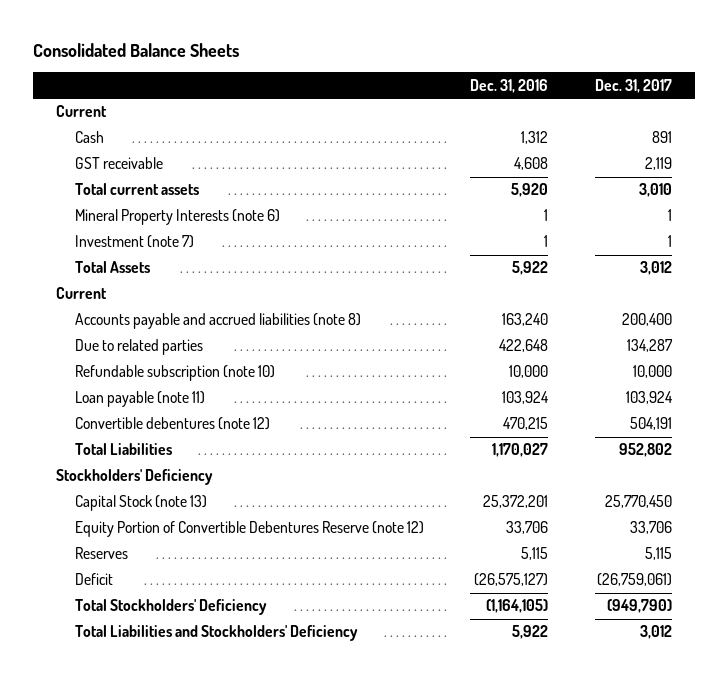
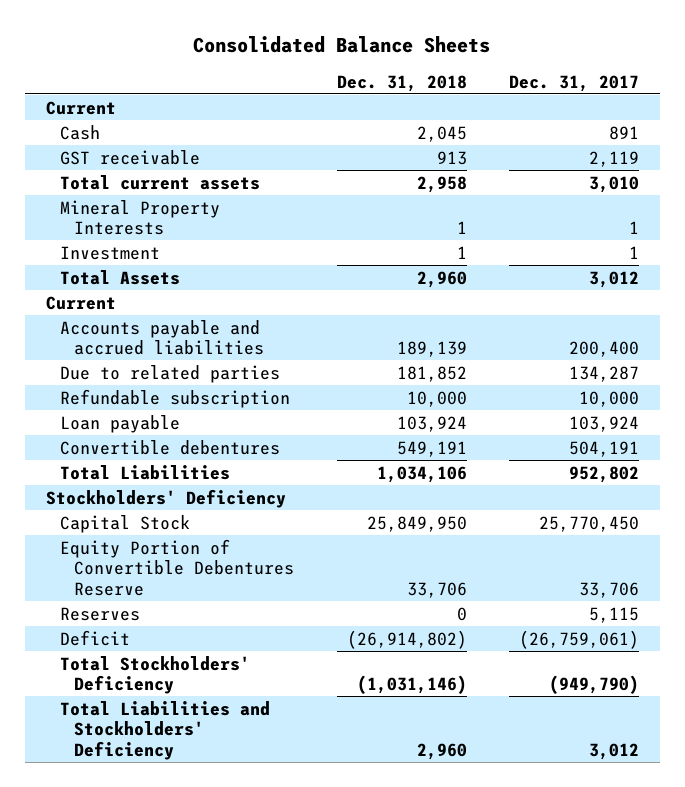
[470,78,549,93] Dec. 31, 2016 -> none
none -> [336,74,467,92] Dec. 31, 2018
[74,209,280,226] Mineral Property Interests (note 6) -> [59,199,220,236] Mineral Property Interests
[74,235,194,249] Investment (note 7) -> [59,245,160,260] Investment
[74,313,361,330] Accounts payable and accrued liabilities (note 8) -> [59,319,265,356] Accounts payable and accrued liabilities
[74,365,275,382] Refundable subscription (note 10) -> [59,388,290,408] Refundable subscription
[74,391,205,408] Loan payable (note 11) -> [59,414,180,433] Loan payable
[74,417,270,431] Convertible debentures (note 12) -> [59,439,280,455] Convertible debentures
[74,495,207,512] Capital Stock (note 13) -> [59,514,190,533] Capital Stock
[74,521,424,538] Equity Portion of Convertible Debentures Reserve (note 12) -> [59,538,295,596] Equity Portion of Convertible Debentures Reserve

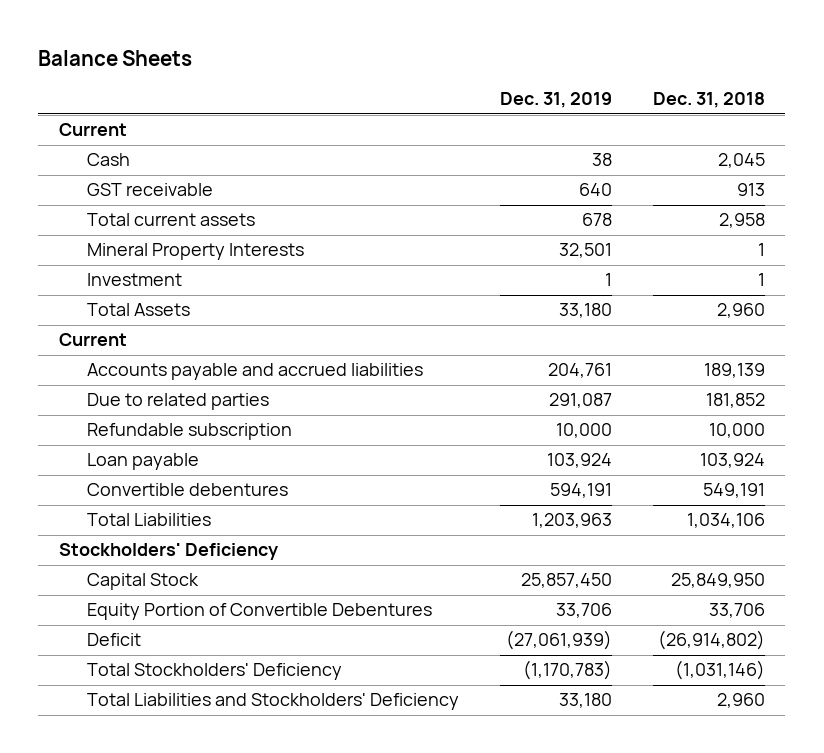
[193,35,491,53] Consolidated Balance Sheets -> [38,50,193,67] Balance Sheets
[509,74,640,92] Dec. 31, 2017 -> none
none -> [499,92,612,109] Dec. 31, 2019
[59,606,140,621] Reserves -> none
[59,538,295,596] Equity Portion of Convertible Debentures Reserve -> [86,603,432,621] Equity Portion of Convertible Debentures

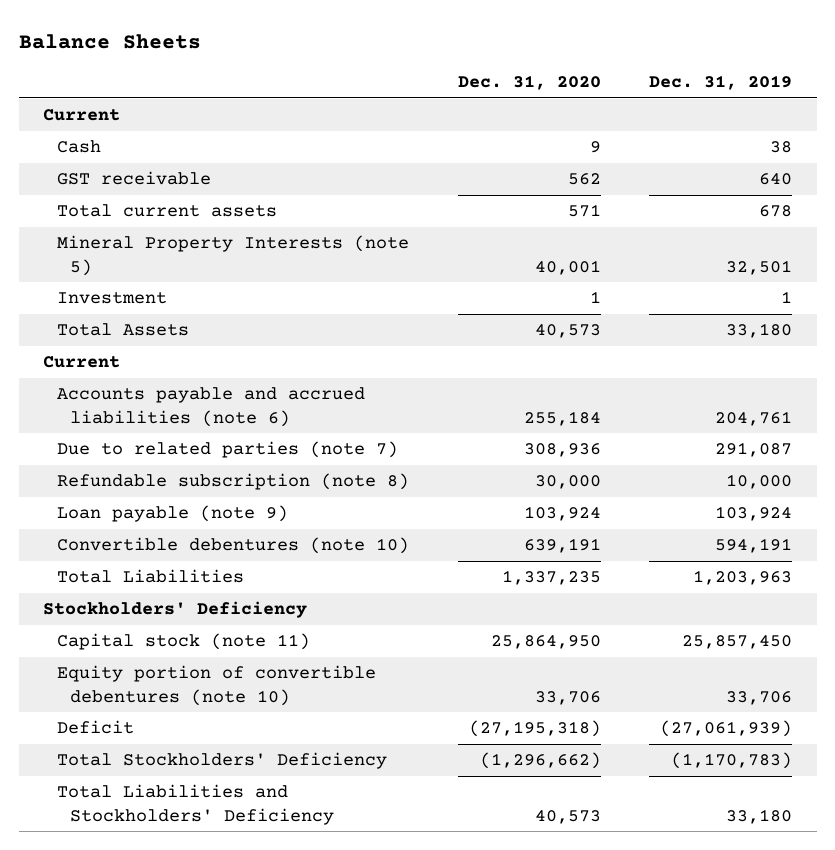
[652,92,765,109] Dec. 31, 2018 -> none
none -> [457,75,601,91] Dec. 31, 2020
[86,243,304,261] Mineral Property Interests -> [56,235,409,276] Mineral Property Interests (note 5)
[86,363,423,381] Accounts payable and accrued liabilities -> [56,387,365,427] Accounts payable and accrued liabilities (note 6)
[86,393,269,411] Due to related parties -> [56,441,398,459] Due to related parties (note 7)
[86,423,292,441] Refundable subscription -> [56,473,409,491] Refundable subscription (note 8)
[86,453,199,471] Loan payable -> [56,505,288,523] Loan payable (note 9)
[86,483,288,497] Convertible debentures -> [56,537,409,555] Convertible debentures (note 10)
[86,573,199,591] Capital Stock -> [56,633,310,651] Capital stock (note 11)
[86,603,432,621] Equity Portion of Convertible Debentures -> [56,665,376,706] Equity portion of convertible debentures (note 10)

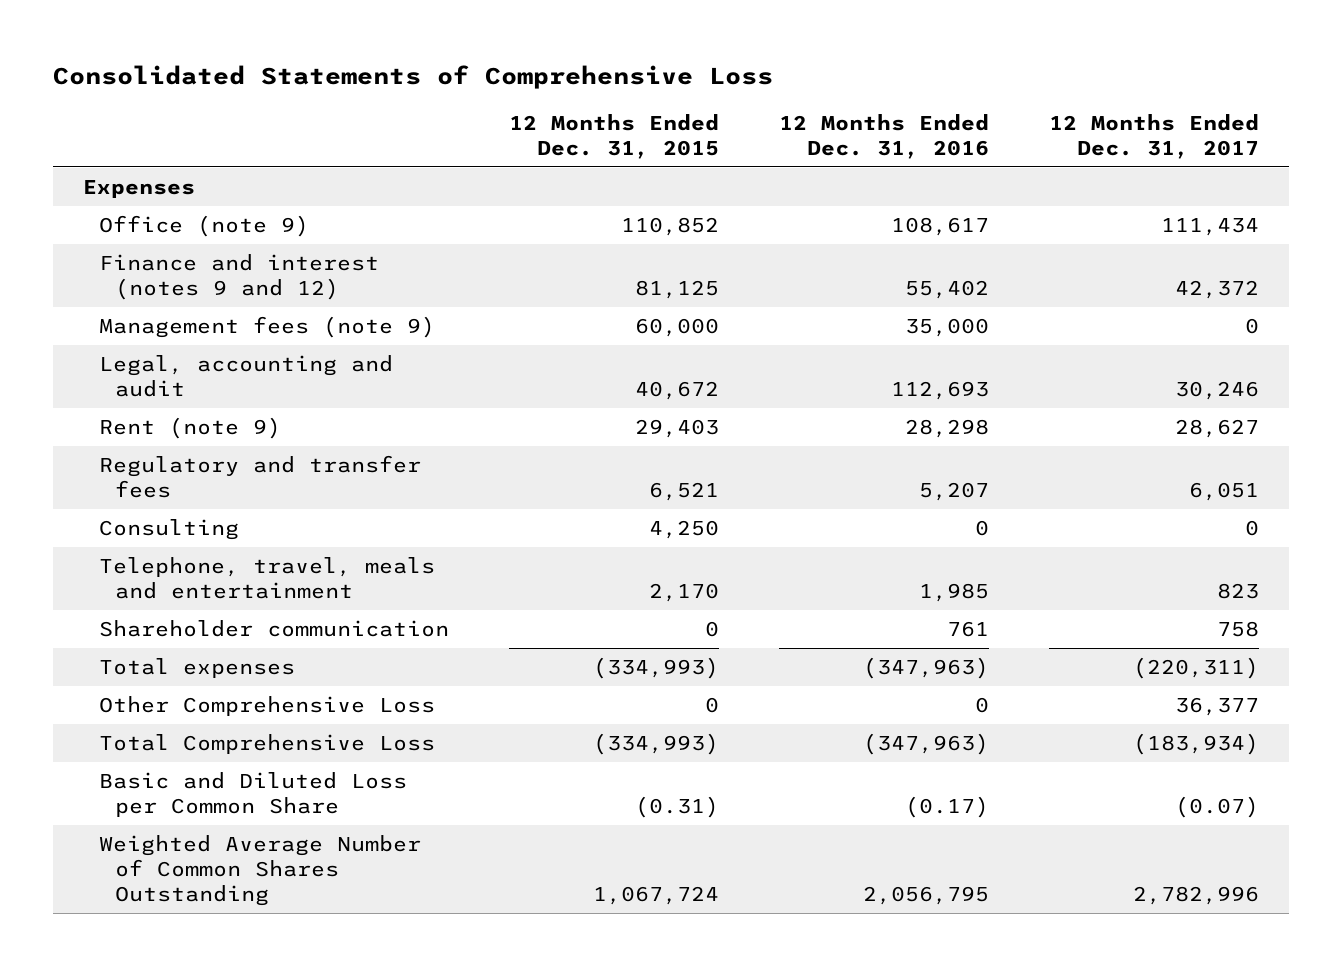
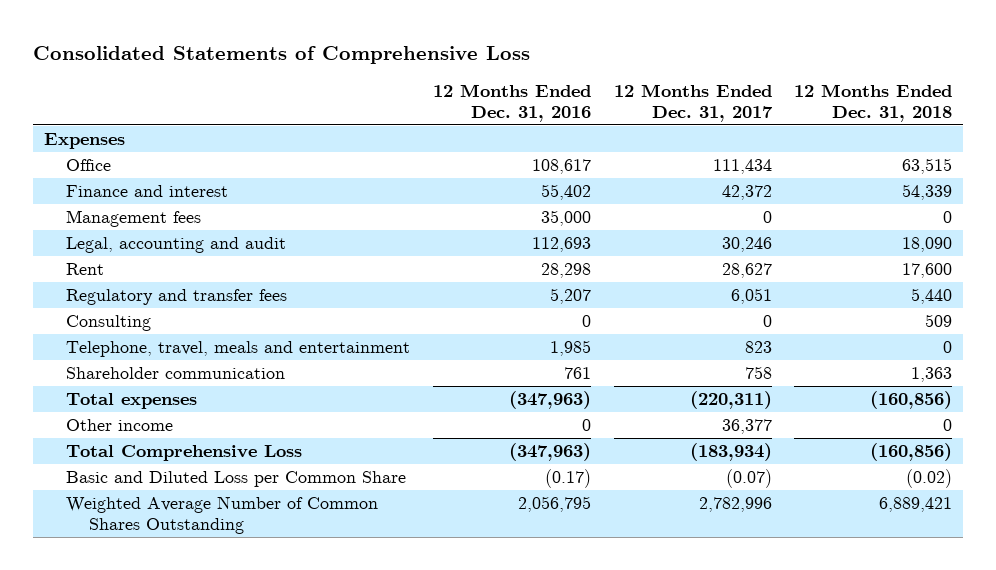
[508,113,719,159] 12 Months Ended Dec. 31, 2015 -> none
none -> [794,83,953,122] 12 Months Ended Dec. 31, 2018
[98,214,309,237] Office (note 9) -> [66,159,112,172] Office
[98,253,379,300] Finance and interest (notes 9 and 12) -> [66,185,229,198] Finance and interest
[98,315,435,338] Management fees (note 9) -> [66,210,202,228] Management fees
[98,416,281,439] Rent (note 9) -> [66,263,105,276] Rent
[98,695,435,716] Other Comprehensive Loss -> [66,419,174,432] Other income

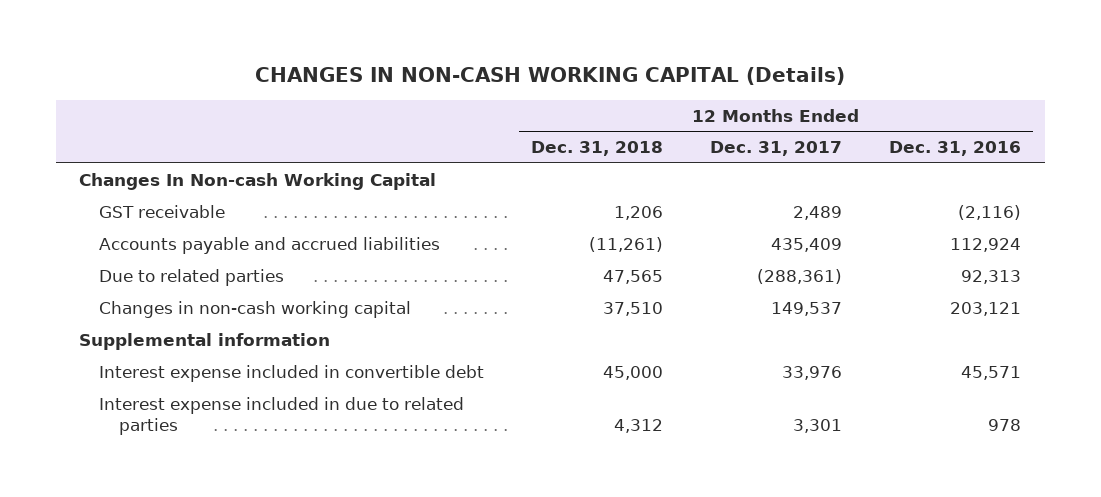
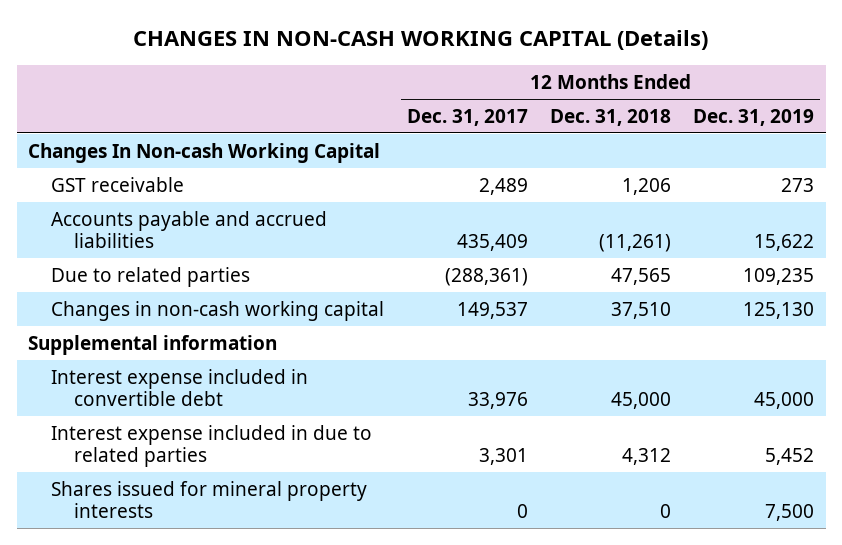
[889,141,1022,157] Dec. 31, 2016 -> none
none -> [693,108,815,126] Dec. 31, 2019
none -> [51,480,368,518] Shares issued for mineral property interests

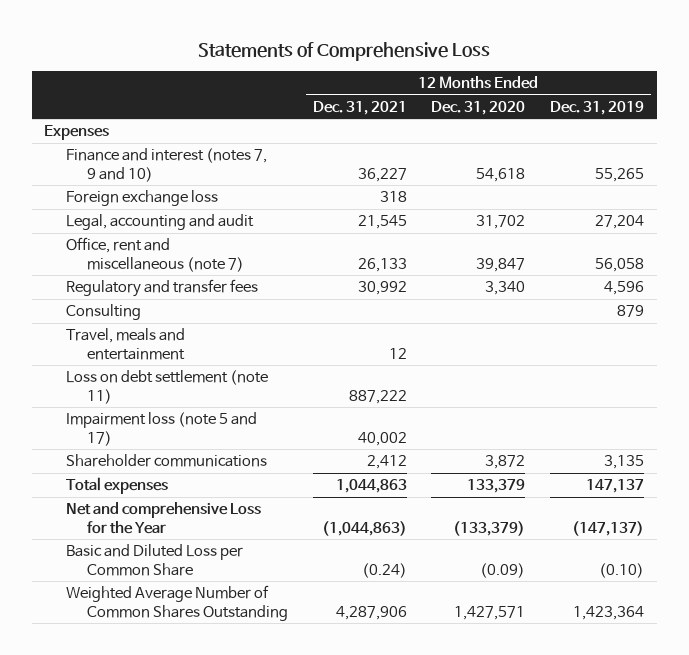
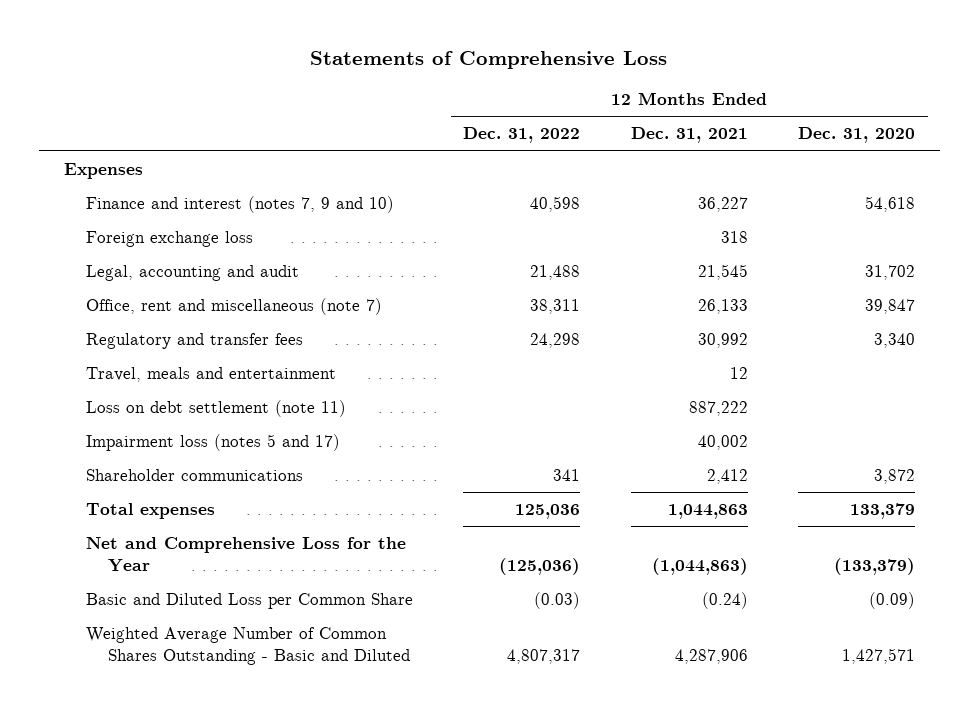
[550,100,645,115] Dec. 31, 2019 -> none
none -> [463,127,581,144] Dec. 31, 2022
[65,304,141,321] Consulting -> none
[65,412,257,446] Impairment loss (note 5 and 17) -> [85,434,340,452] Impairment loss (notes 5 and 17)
[65,502,261,534] Net and comprehensive Loss for the Year -> [85,537,406,572] Net and Comprehensive Loss for the Year
[65,585,288,621] Weighted Average Number of Common Shares Outstanding -> [85,627,410,665] Weighted Average Number of Common Shares Outstanding - Basic and Diluted

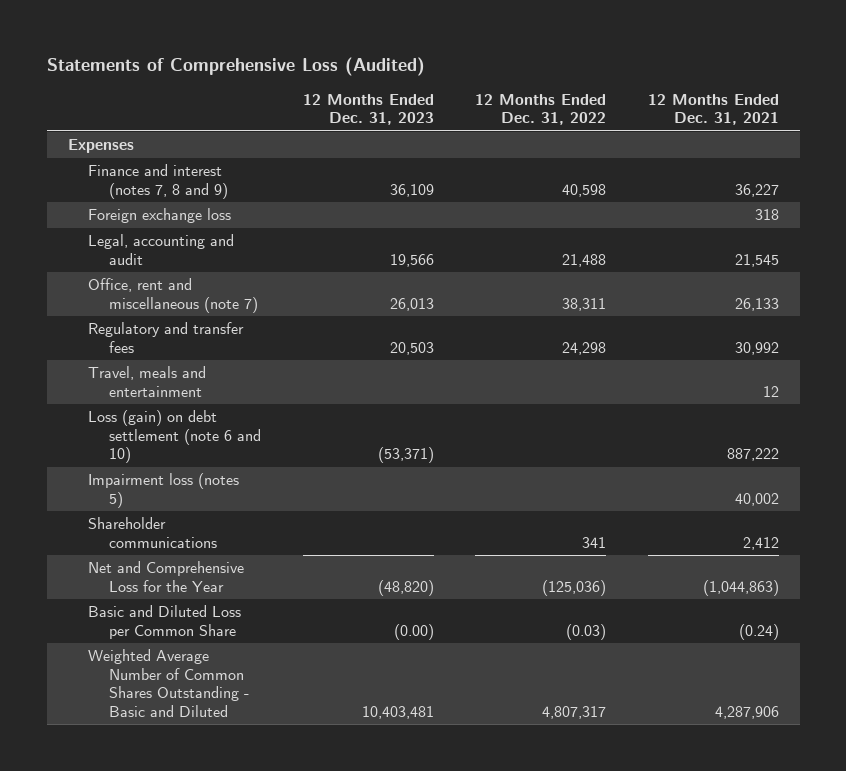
[310,50,668,69] Statements of Comprehensive Loss -> [46,57,425,77] Statements of Comprehensive Loss (Audited)
[797,127,915,144] Dec. 31, 2020 -> none
none -> [302,94,434,126] 12 Months Ended Dec. 31, 2023
[85,196,394,214] Finance and interest (notes 7, 9 and 10) -> [88,164,228,199] Finance and interest (notes 7, 8 and 9)
[85,400,346,418] Loss on debt settlement (note 11) -> [88,410,261,464] Loss (gain) on debt settlement (note 6 and 10)
[85,434,340,452] Impairment loss (notes 5 and 17) -> [88,473,240,508] Impairment loss (notes 5)
[85,503,215,520] Total expenses -> none

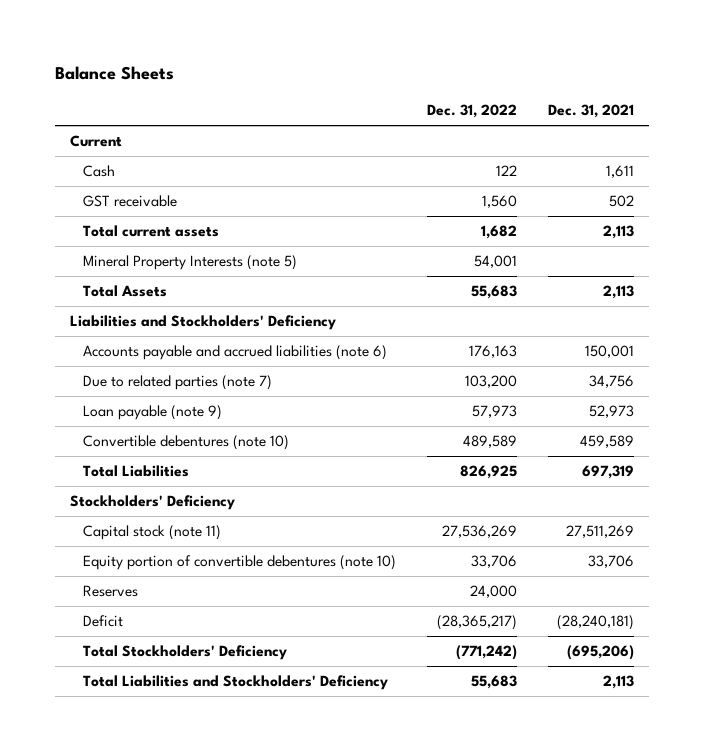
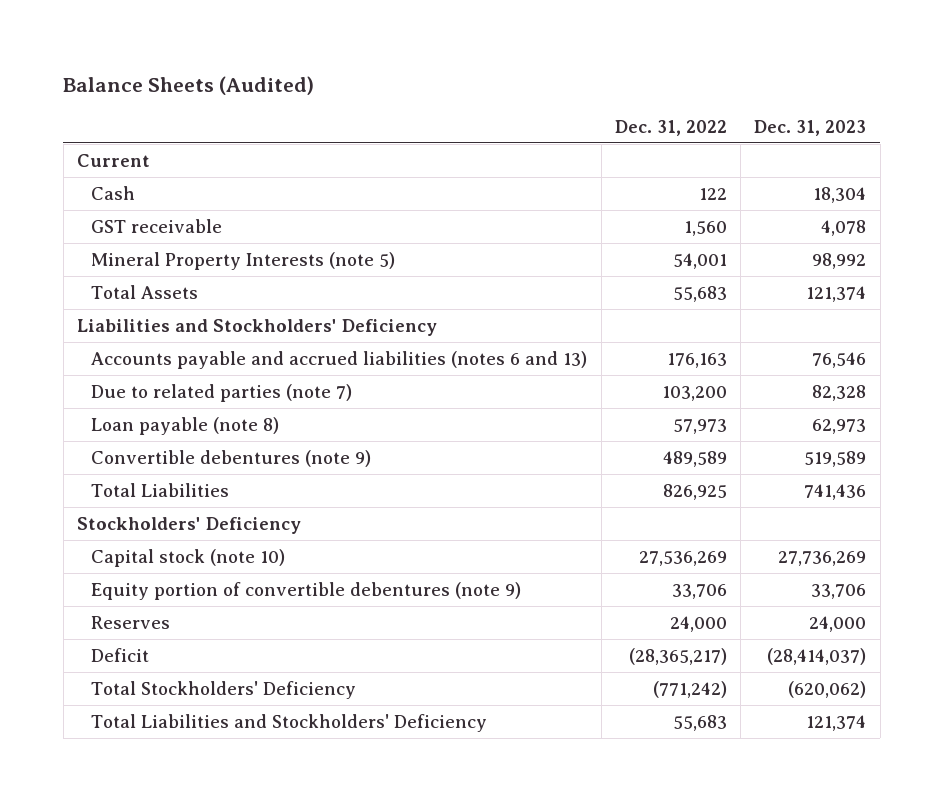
[54,66,174,81] Balance Sheets -> [63,75,315,95] Balance Sheets (Audited)
[547,104,634,119] Dec. 31, 2021 -> none
none -> [754,119,867,136] Dec. 31, 2023
[83,225,220,238] Total current assets -> none
[83,345,388,361] Accounts payable and accrued liabilities (note 6) -> [91,350,588,369] Accounts payable and accrued liabilities (notes 6 and 13)
[83,405,223,421] Loan payable (note 9) -> [91,416,280,435] Loan payable (note 8)
[83,435,290,451] Convertible debentures (note 10) -> [91,449,372,467] Convertible debentures (note 9)
[83,525,222,541] Capital stock (note 11) -> [91,548,286,567] Capital stock (note 10)
[83,555,397,571] Equity portion of convertible debentures (note 10) -> [91,581,522,600] Equity portion of convertible debentures (note 9)

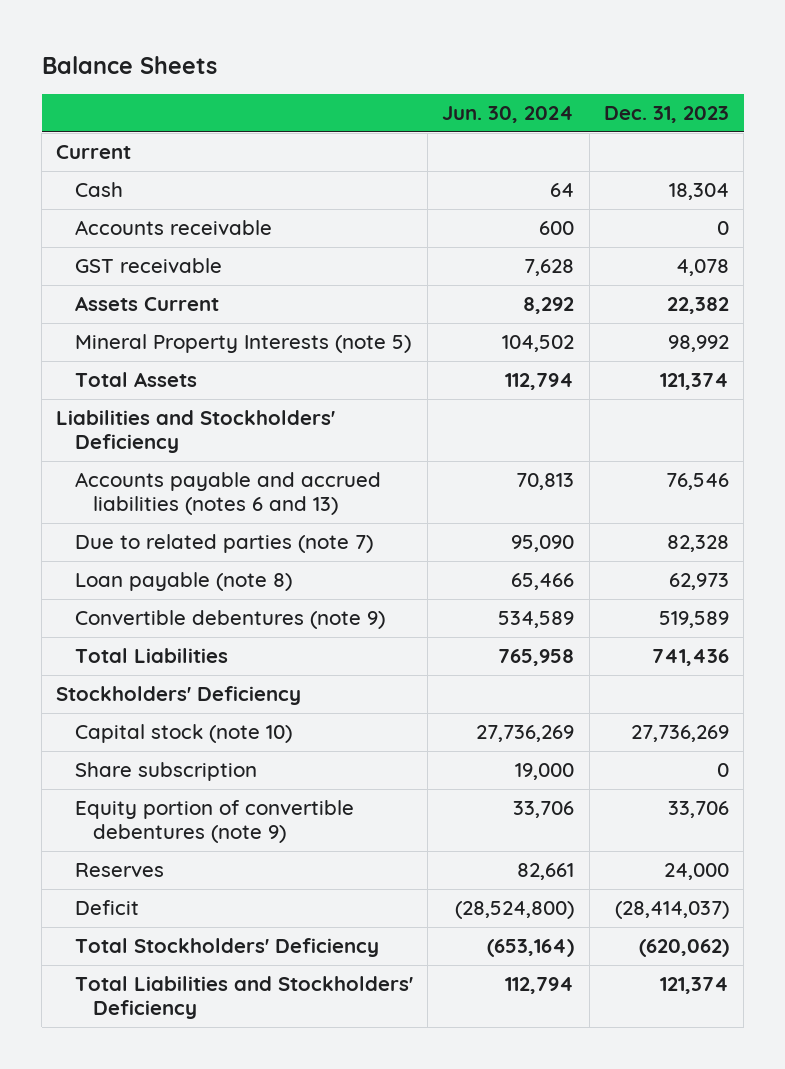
[63,75,315,95] Balance Sheets (Audited) -> [41,55,217,74] Balance Sheets
[614,119,727,136] Dec. 31, 2022 -> none
none -> [442,106,575,124] Jun. 30, 2024
none -> [74,220,272,236] Accounts receivable
none -> [74,296,219,312] Assets Current
none -> [74,762,257,782] Share subscription

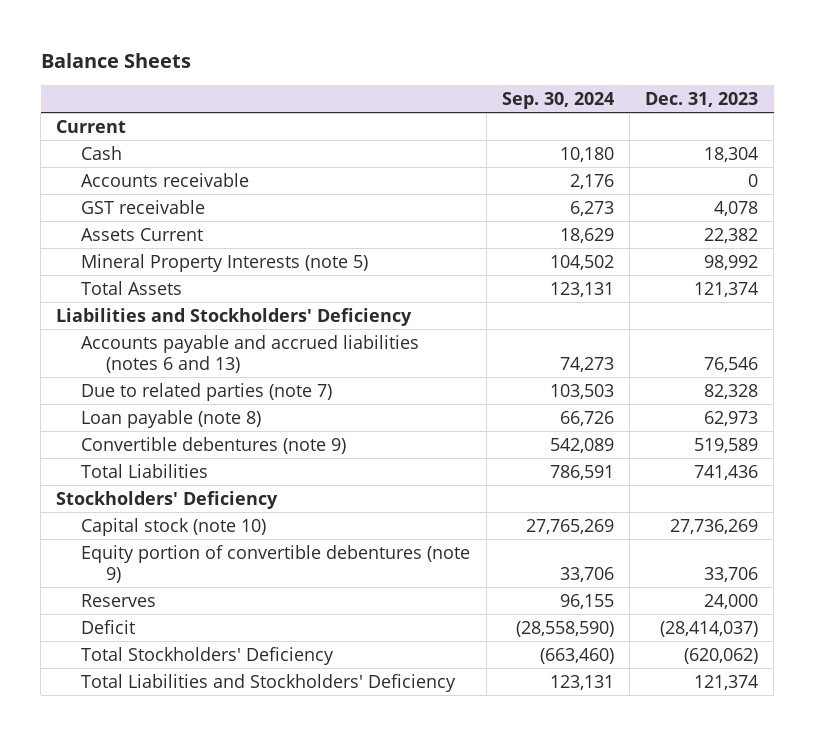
[442,106,575,124] Jun. 30, 2024 -> none
none -> [501,91,614,109] Sep. 30, 2024
[74,762,257,782] Share subscription -> none

